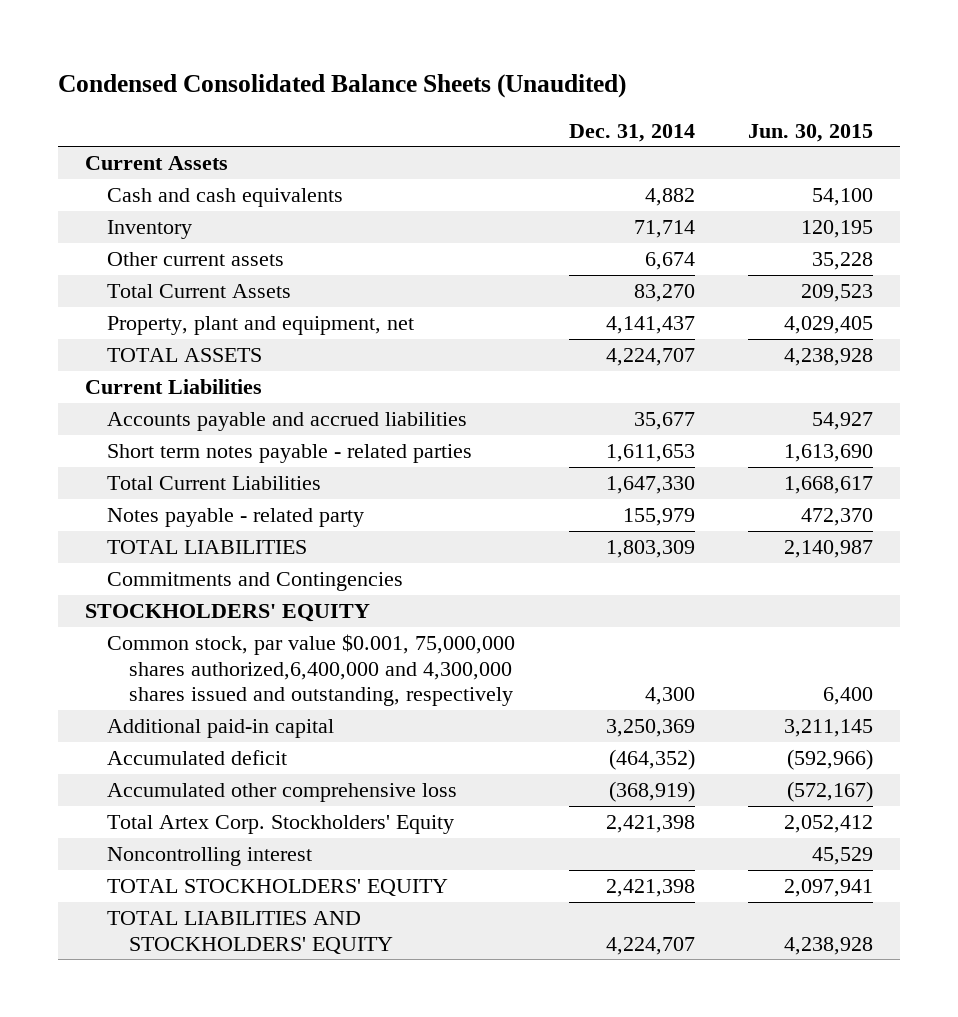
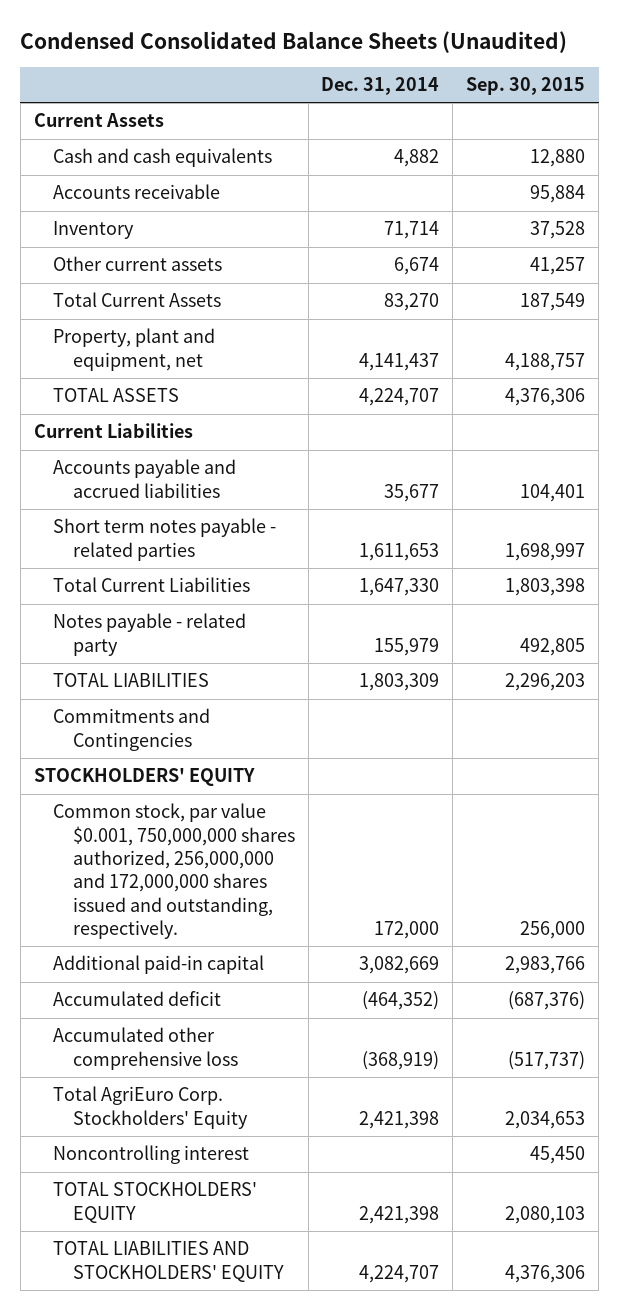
[748,123,874,142] Jun. 30, 2015 -> none
none -> [466,77,586,96] Sep. 30, 2015
none -> [53,184,221,200] Accounts receivable
[107,634,516,707] Common stock, par value $0.001, 75,000,000 shares authorized,6,400,000 and 4,300,000 shares issued and outstanding, respectively -> [53,803,295,939] Common stock, par value $0.001, 750,000,000 shares authorized, 256,000,000 and 172,000,000 shares issued and outstanding, respectively.
[644,687,695,706] 4,300 -> [374,920,440,939] 172,000
[605,719,695,738] 3,250,369 -> [359,956,440,975] 3,082,669
[107,815,455,835] Total Artex Corp. Stockholders' Equity -> [53,1086,248,1129] Total AgriEuro Corp. Stockholders' Equity

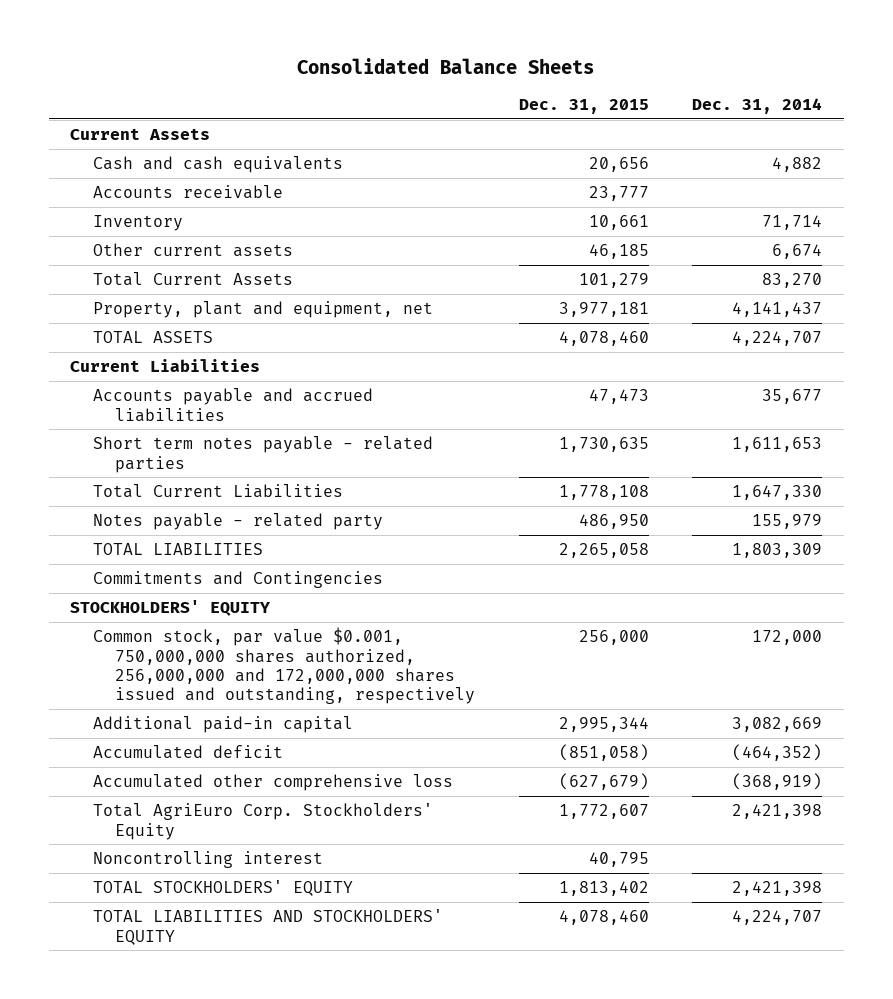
[20,30,568,53] Condensed Consolidated Balance Sheets (Unaudited) -> [297,57,595,74] Consolidated Balance Sheets
[466,77,586,96] Sep. 30, 2015 -> none
none -> [518,98,649,114] Dec. 31, 2015
[53,803,295,939] Common stock, par value $0.001, 750,000,000 shares authorized, 256,000,000 and 172,000,000 shares issued and outstanding, respectively. -> [92,627,476,705] Common stock, par value $0.001, 750,000,000 shares authorized, 256,000,000 and 172,000,000 shares issued and outstanding, respectively

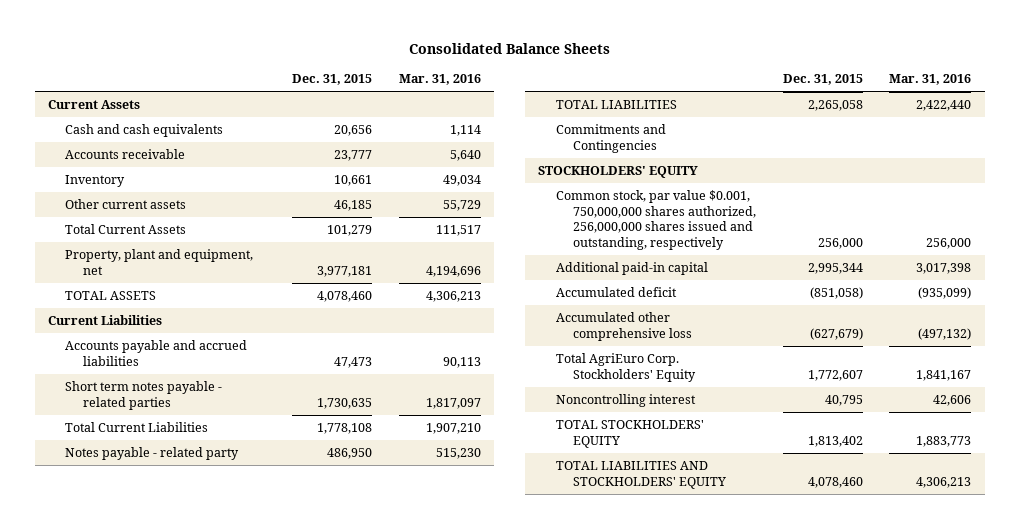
[692,97,823,114] Dec. 31, 2014 -> none
none -> [398,74,481,86] Mar. 31, 2016
[92,627,476,705] Common stock, par value $0.001, 750,000,000 shares authorized, 256,000,000 and 172,000,000 shares issued and outstanding, respectively -> [555,189,757,250] Common stock, par value $0.001, 750,000,000 shares authorized, 256,000,000 shares issued and outstanding, respectively

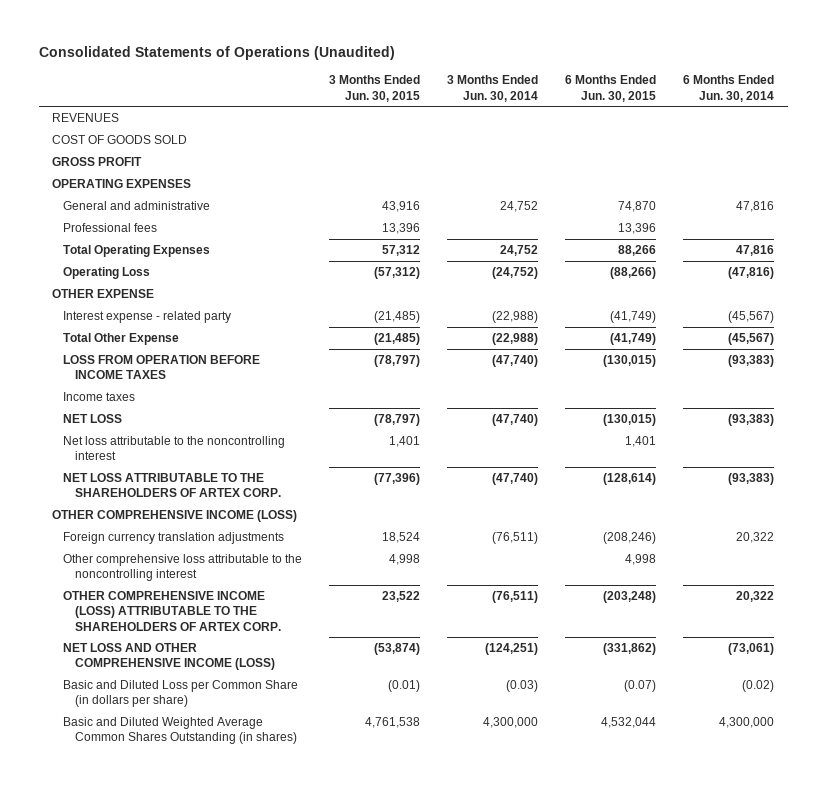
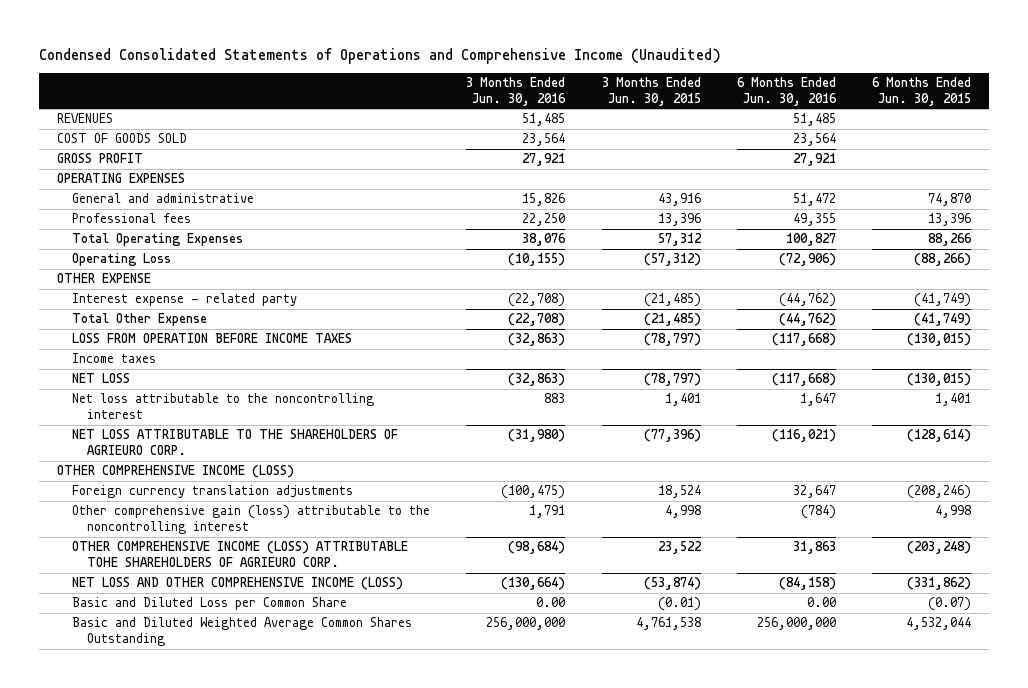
[38,46,395,61] Consolidated Statements of Operations (Unaudited) -> [39,47,722,64] Condensed Consolidated Statements of Operations and Comprehensive Income (Unaudited)
[447,75,539,102] 3 Months Ended Jun. 30, 2014 -> none
[683,75,775,102] 6 Months Ended Jun. 30, 2014 -> none
none -> [466,77,567,106] 3 Months Ended Jun. 30, 2016
none -> [736,77,837,106] 6 Months Ended Jun. 30, 2016
[63,472,281,498] NET LOSS ATTRIBUTABLE TO THE SHAREHOLDERS OF ARTEX CORP. -> [72,429,399,456] NET LOSS ATTRIBUTABLE TO THE SHAREHOLDERS OF AGRIEURO CORP.
[63,553,303,582] Other comprehensive loss attributable to the noncontrolling interest -> [72,505,431,535] Other comprehensive gain (loss) attributable to the noncontrolling interest
[63,590,281,631] OTHER COMPREHENSIVE INCOME (LOSS) ATTRIBUTABLE TO THE SHAREHOLDERS OF ARTEX CORP. -> [72,541,409,568] OTHER COMPREHENSIVE INCOME (LOSS) ATTRIBUTABLE TOHE SHAREHOLDERS OF AGRIEURO CORP.
[63,679,299,708] Basic and Diluted Loss per Common Share (in dollars per share) -> [72,597,348,611] Basic and Diluted Loss per Common Share
[63,716,297,745] Basic and Diluted Weighted Average Common Shares Outstanding (in shares) -> [72,617,413,647] Basic and Diluted Weighted Average Common Shares Outstanding

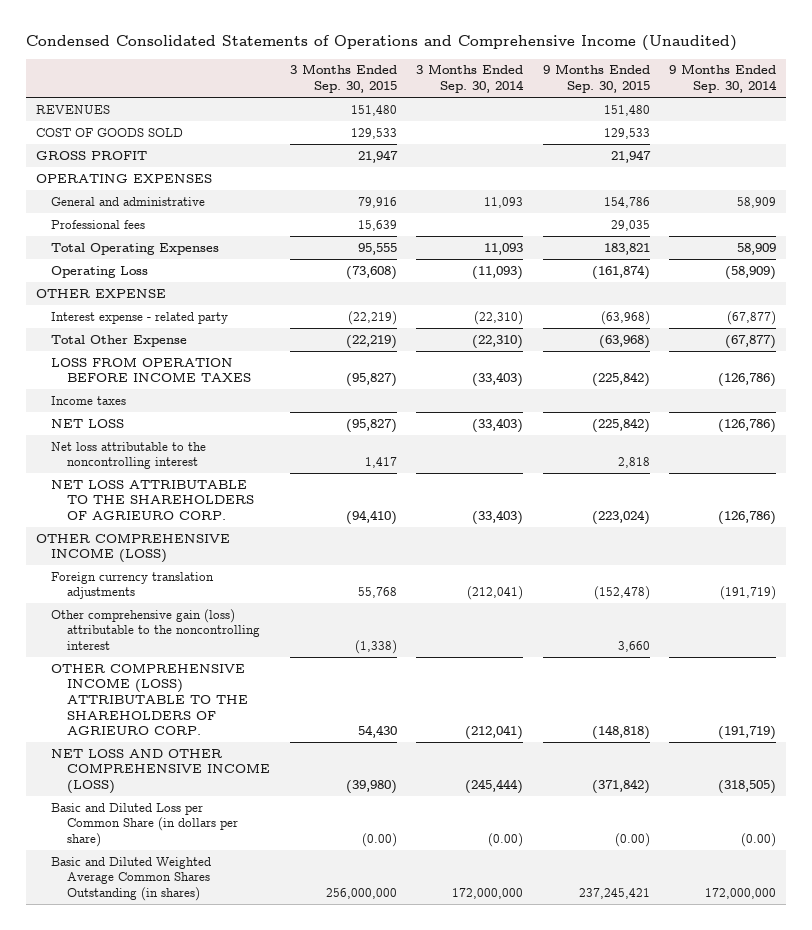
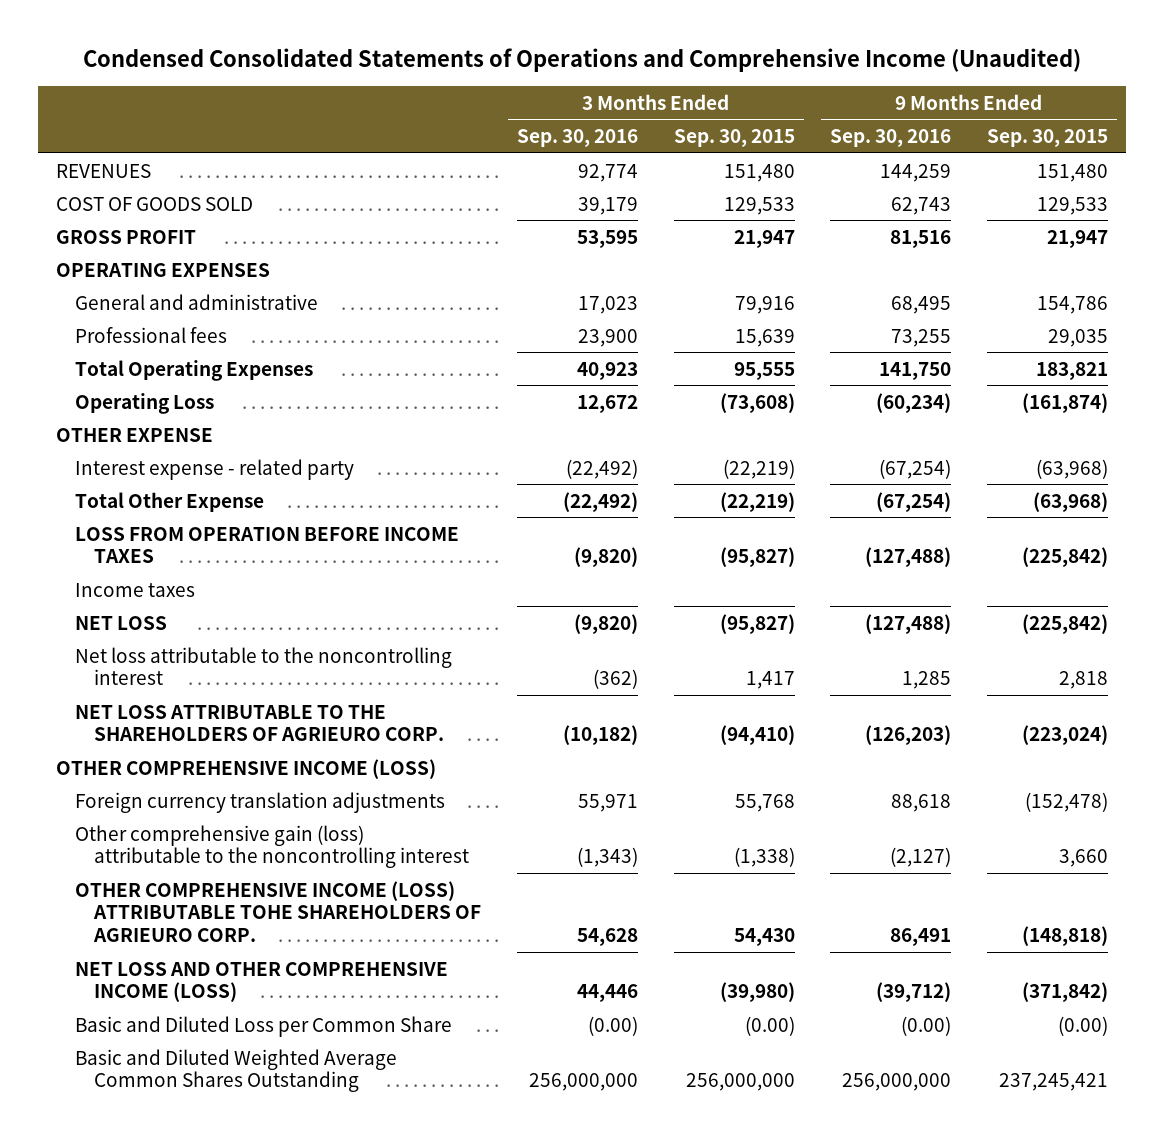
[416,64,525,94] 3 Months Ended Sep. 30, 2014 -> none
[669,64,778,94] 9 Months Ended Sep. 30, 2014 -> none
none -> [517,129,639,148] Sep. 30, 2016
none -> [830,129,952,148] Sep. 30, 2016
[51,662,249,736] OTHER COMPREHENSIVE INCOME (LOSS) ATTRIBUTABLE TO THE SHAREHOLDERS OF AGRIEURO CORP. -> [75,880,482,942] OTHER COMPREHENSIVE INCOME (LOSS) ATTRIBUTABLE TOHE SHAREHOLDERS OF AGRIEURO CORP.
[51,802,239,848] Basic and Diluted Loss per Common Share (in dollars per share) -> [75,1015,453,1037] Basic and Diluted Loss per Common Share
[51,856,212,902] Basic and Diluted Weighted Average Common Shares Outstanding (in shares) -> [75,1048,398,1093] Basic and Diluted Weighted Average Common Shares Outstanding

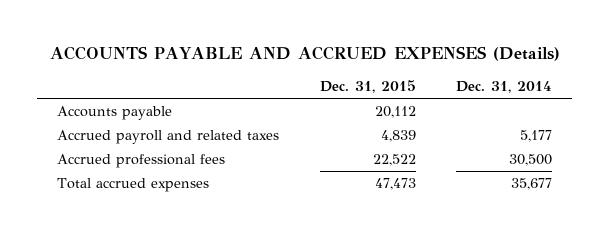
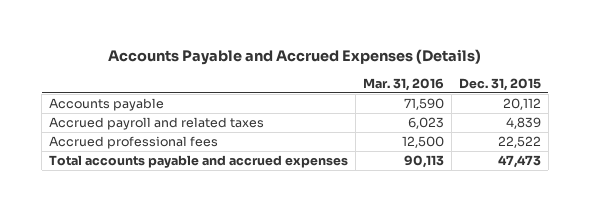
[49,46,560,62] ACCOUNTS PAYABLE AND ACCRUED EXPENSES (Details) -> [108,49,482,66] Accounts Payable and Accrued Expenses (Details)
[456,81,553,94] Dec. 31, 2014 -> none
none -> [363,77,445,91] Mar. 31, 2016
[56,178,209,193] Total accrued expenses -> [49,155,349,169] Total accounts payable and accrued expenses

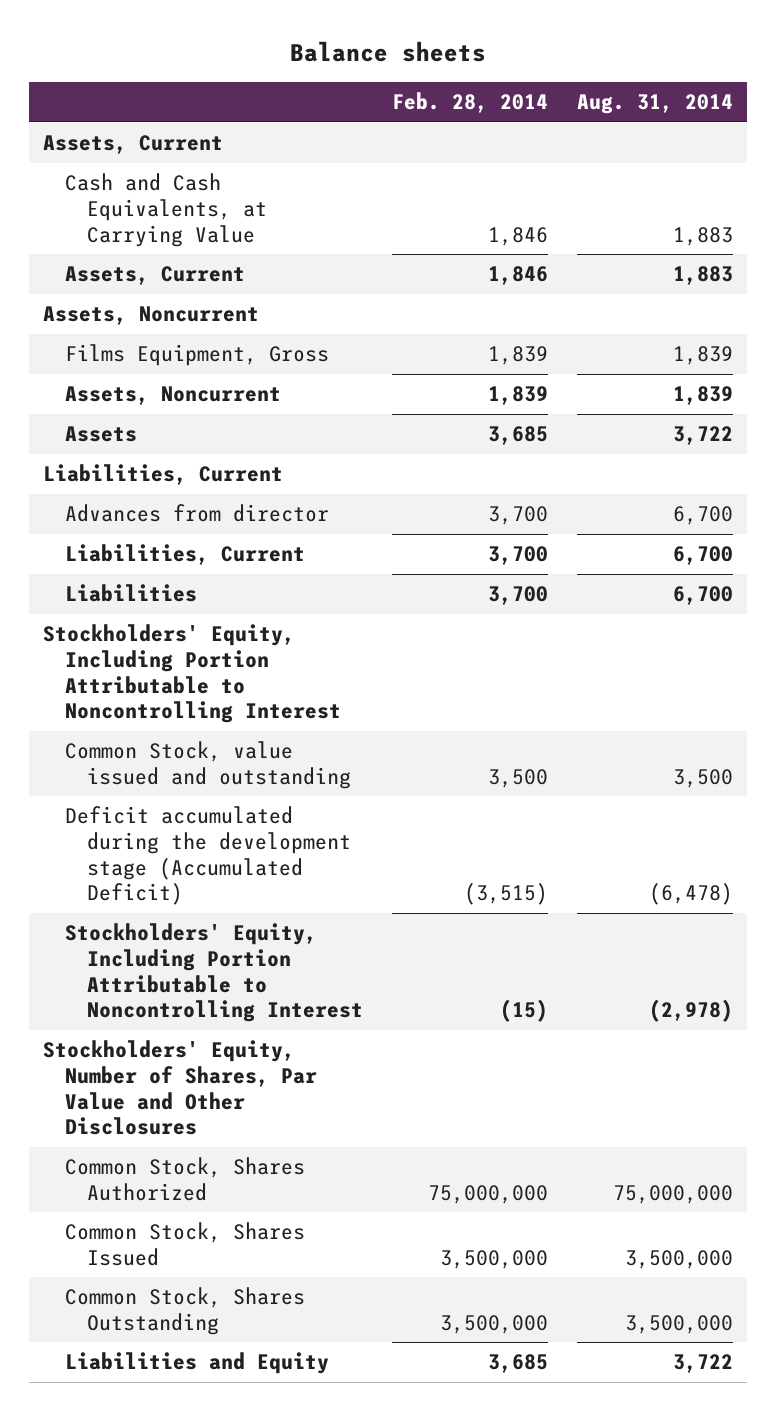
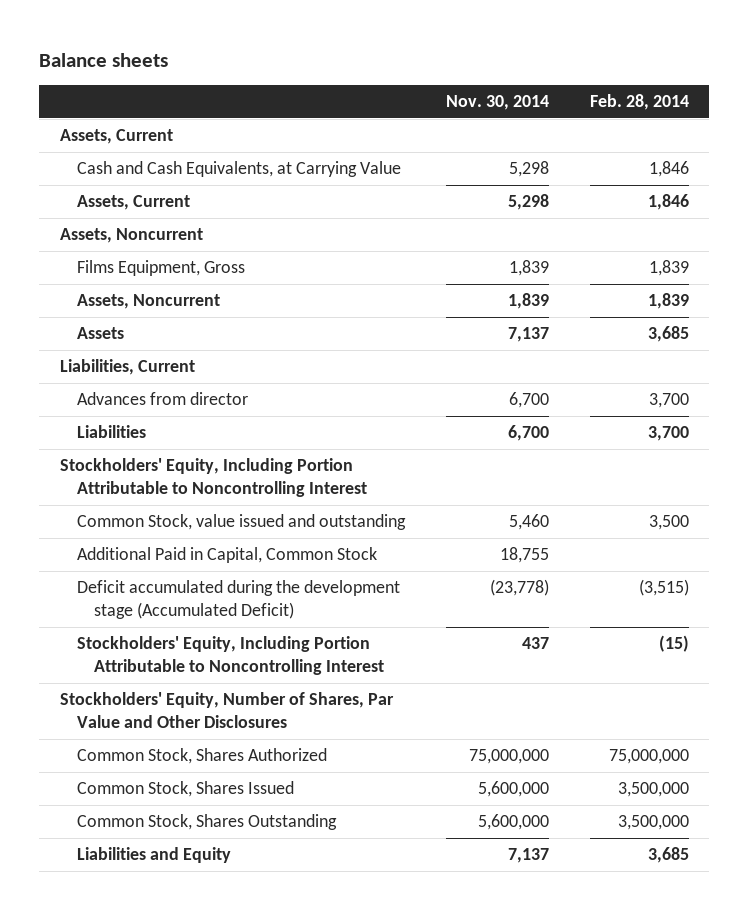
[576,94,733,115] Aug. 31, 2014 -> none
none -> [445,95,549,111] Nov. 30, 2014
[65,544,306,566] Liabilities, Current -> none
none -> [76,547,377,564] Additional Paid in Capital, Common Stock

